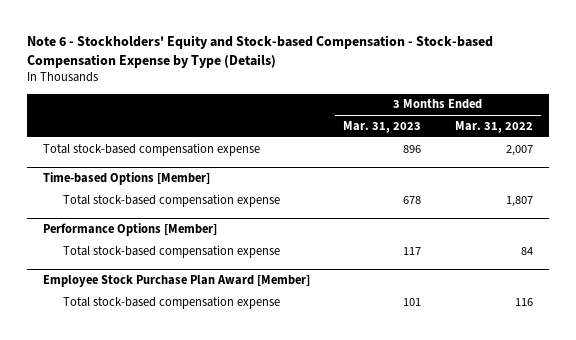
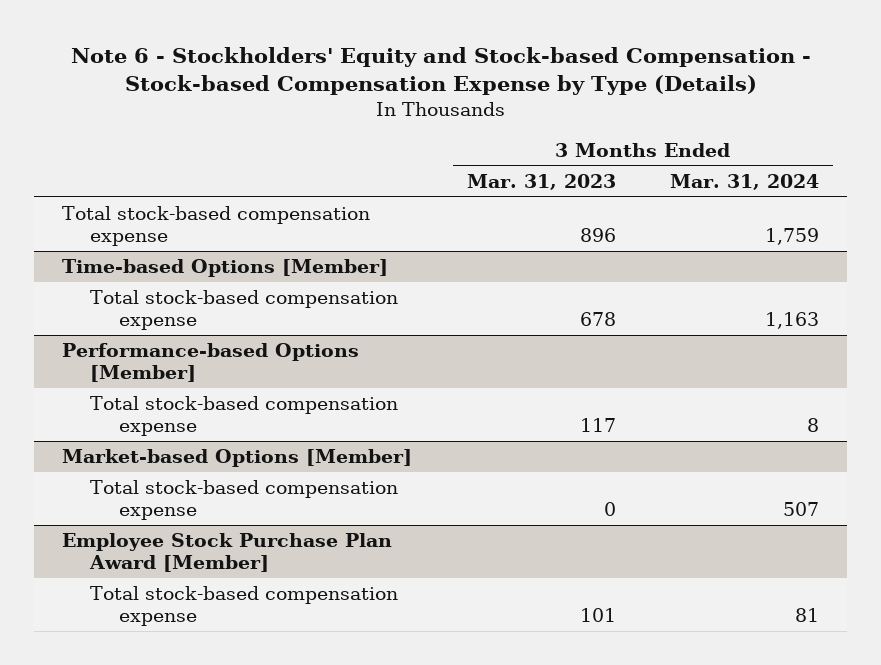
[454,120,533,133] Mar. 31, 2022 -> none
none -> [670,173,820,190] Mar. 31, 2024
[43,223,218,237] Performance Options [Member] -> [61,343,359,383] Performance-based Options [Member]
none -> [61,449,412,468] Market-based Options [Member]
none -> [90,480,399,521] Total stock-based compensation expense

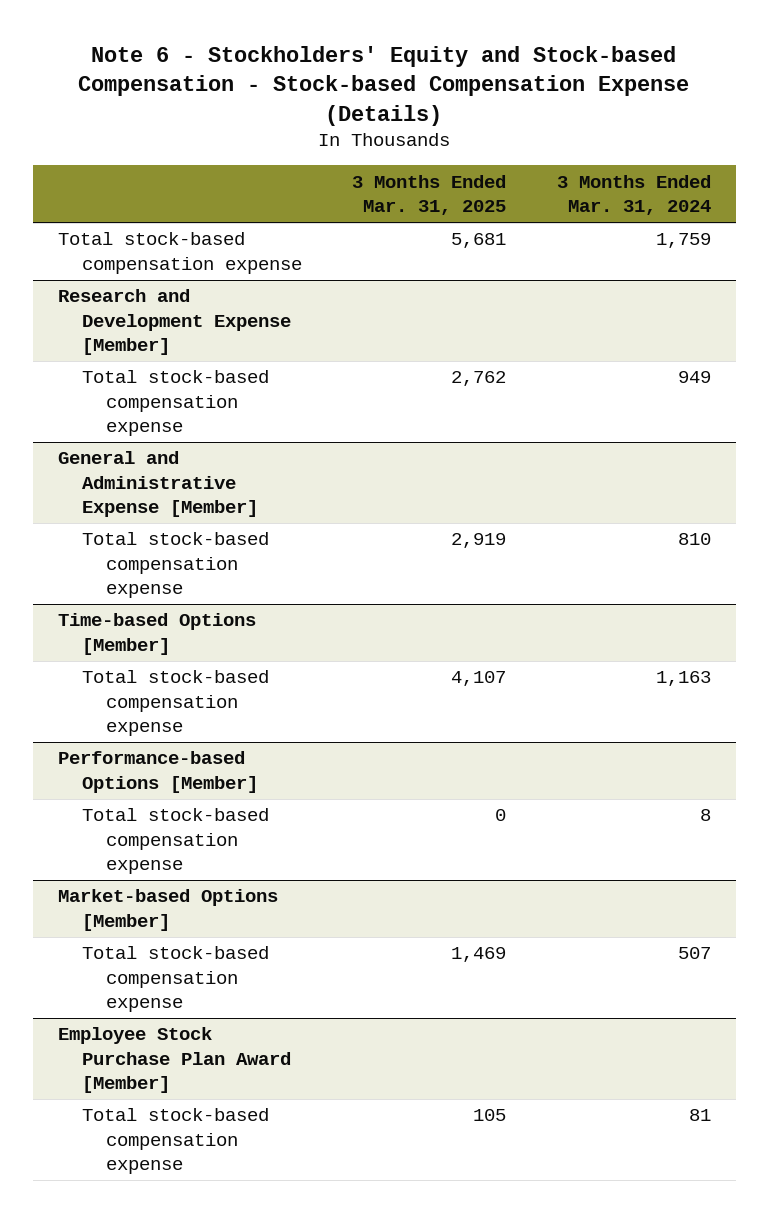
[70,46,811,96] Note 6 - Stockholders' Equity and Stock-based Compensation - Stock-based Compensation Expense by Type (Details) -> [78,45,690,126] Note 6 - Stockholders' Equity and Stock-based Compensation - Stock-based Compensation Expense (Details)
[466,173,616,190] Mar. 31, 2023 -> none
none -> [352,174,507,216] 3 Months Ended Mar. 31, 2025
none -> [57,289,291,356] Research and Development Expense [Member]
none -> [81,370,269,437] Total stock-based compensation expense
none -> [57,451,258,518] General and Administrative Expense [Member]
none -> [81,532,269,599] Total stock-based compensation expense

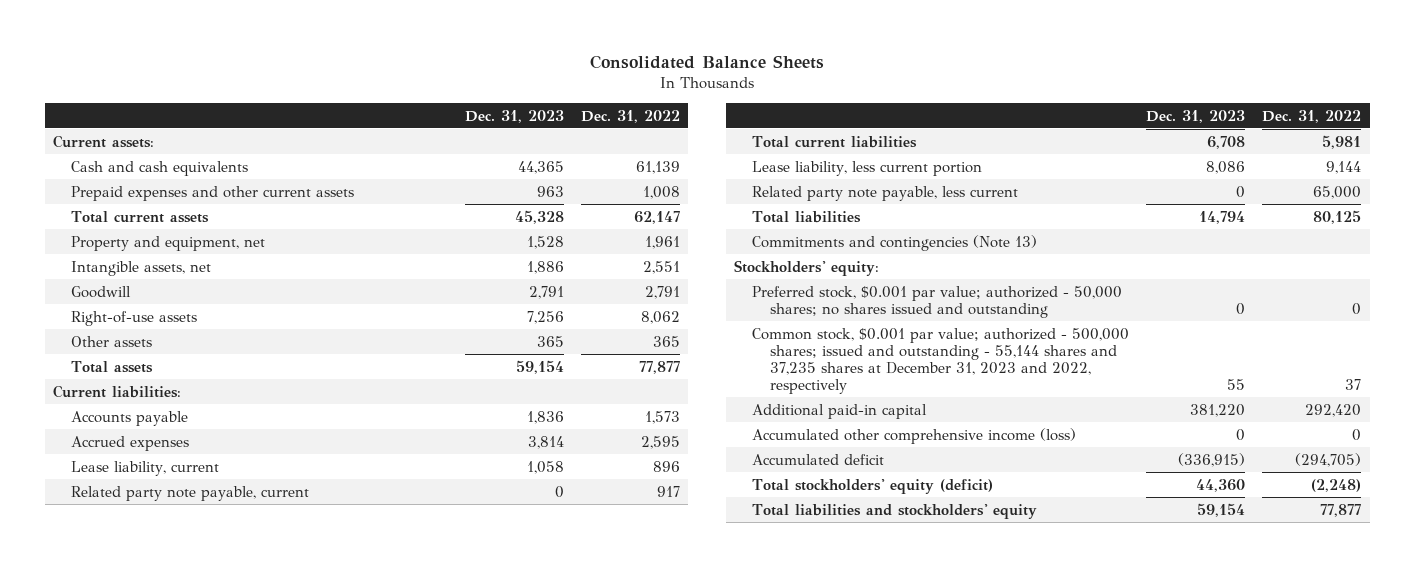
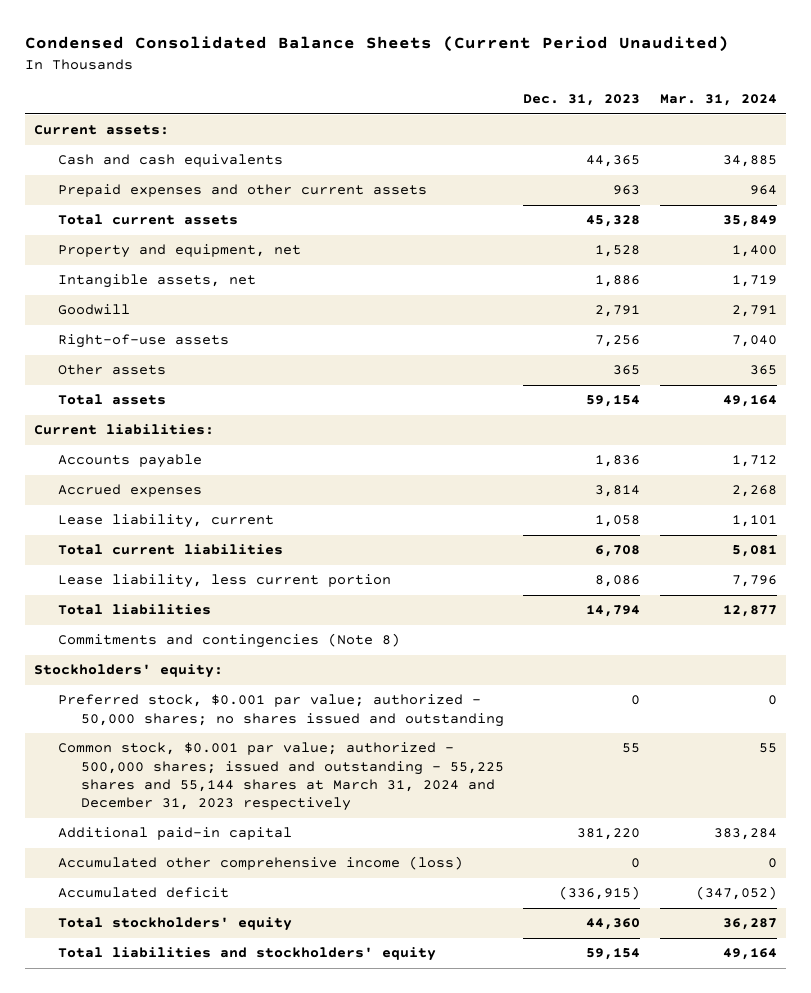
[590,55,825,70] Consolidated Balance Sheets -> [24,36,729,53] Condensed Consolidated Balance Sheets (Current Period Unaudited)
[580,109,680,123] Dec. 31, 2022 -> none
none -> [659,94,777,107] Mar. 31, 2024
[71,485,310,501] Related party note payable, current -> none
[752,185,1019,201] Related party note payable, less current -> none
[752,234,1038,251] Commitments and contingencies (Note 13) -> [57,633,400,649] Commitments and contingencies (Note 8)
[752,327,1130,395] Common stock, $0.001 par value; authorized - 500,000 shares; issued and outstanding - 55,144 shares and 37,235 shares at December 31, 2023 and 2022, respectively -> [57,742,504,812] Common stock, $0.001 par value; authorized - 500,000 shares; issued and outstanding - 55,225 shares and 55,144 shares at March 31, 2024 and December 31, 2023 respectively
[752,478,994,494] Total stockholders' equity (deficit) -> [57,917,292,932] Total stockholders' equity

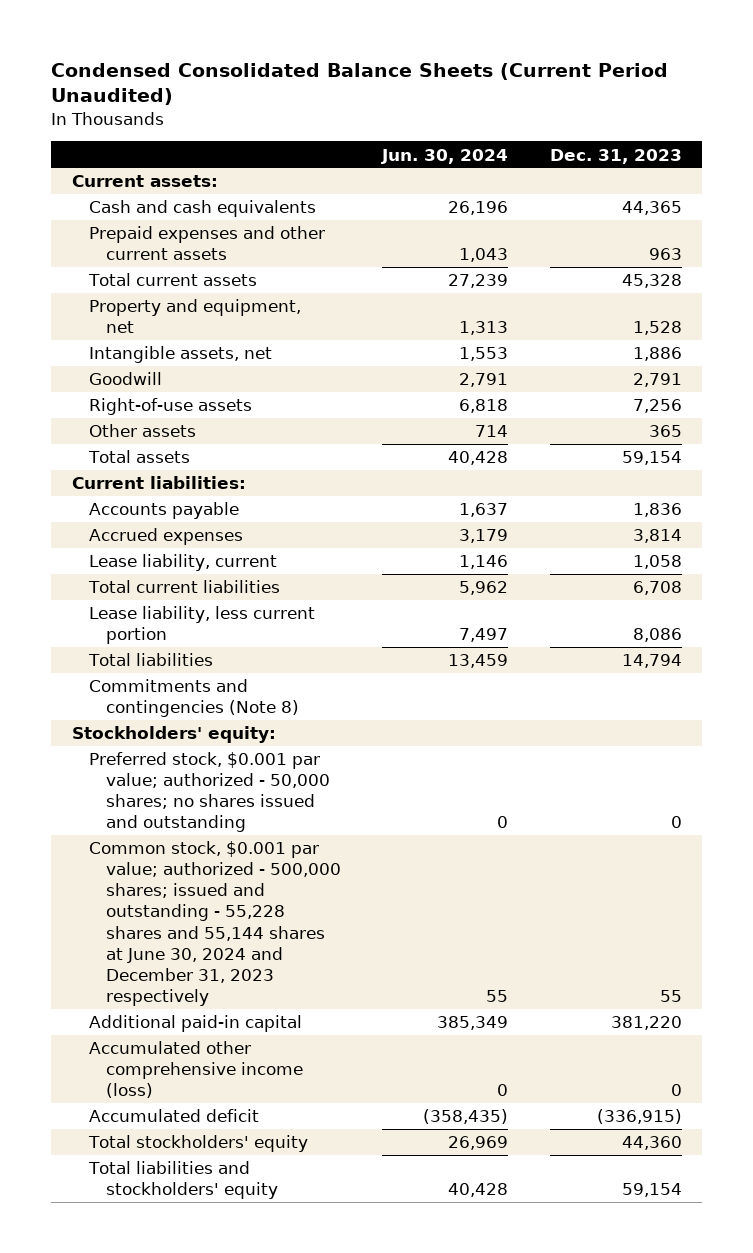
[659,94,777,107] Mar. 31, 2024 -> none
none -> [381,148,509,164] Jun. 30, 2024
[57,742,504,812] Common stock, $0.001 par value; authorized - 500,000 shares; issued and outstanding - 55,225 shares and 55,144 shares at March 31, 2024 and December 31, 2023 respectively -> [88,841,341,1006] Common stock, $0.001 par value; authorized - 500,000 shares; issued and outstanding - 55,228 shares and 55,144 shares at June 30, 2024 and December 31, 2023 respectively

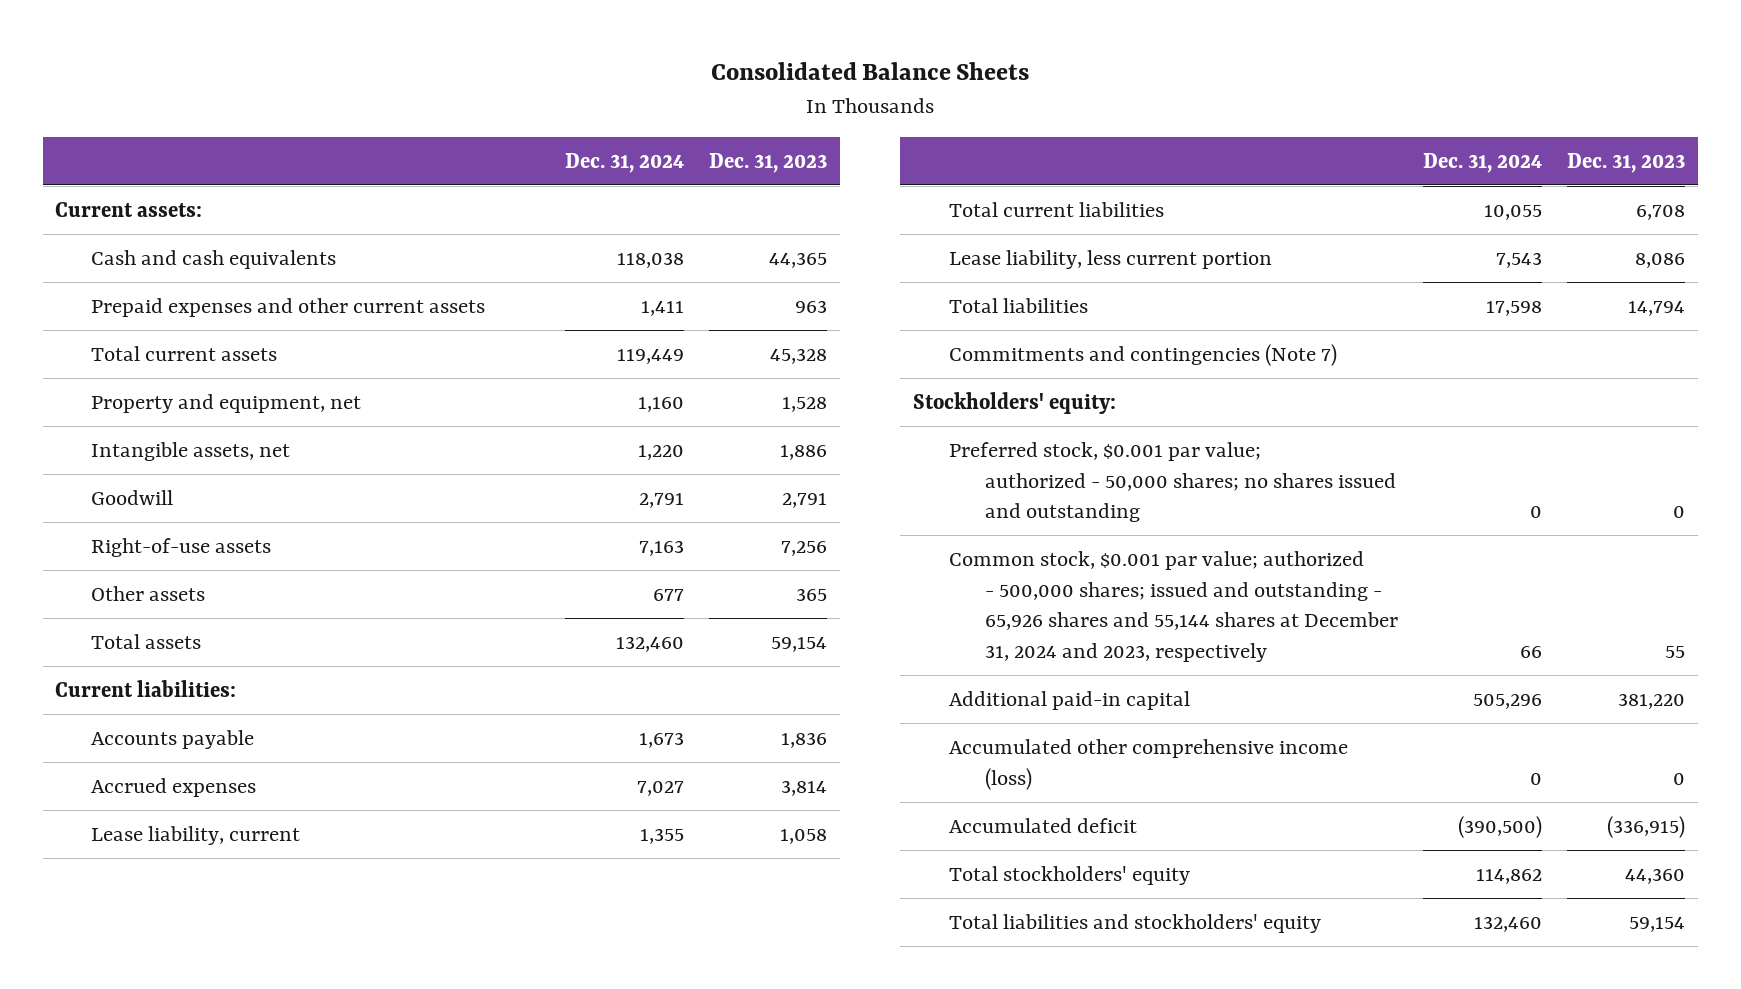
[50,62,668,106] Condensed Consolidated Balance Sheets (Current Period Unaudited) -> [711,62,1030,81] Consolidated Balance Sheets
[381,148,509,164] Jun. 30, 2024 -> none
none -> [565,152,685,173] Dec. 31, 2024
[88,679,299,718] Commitments and contingencies (Note 8) -> [948,343,1337,366] Commitments and contingencies (Note 7)
[88,841,341,1006] Common stock, $0.001 par value; authorized - 500,000 shares; issued and outstanding - 55,228 shares and 55,144 shares at June 30, 2024 and December 31, 2023 respectively -> [948,550,1398,663] Common stock, $0.001 par value; authorized - 500,000 shares; issued and outstanding - 65,926 shares and 55,144 shares at December 31, 2024 and 2023, respectively

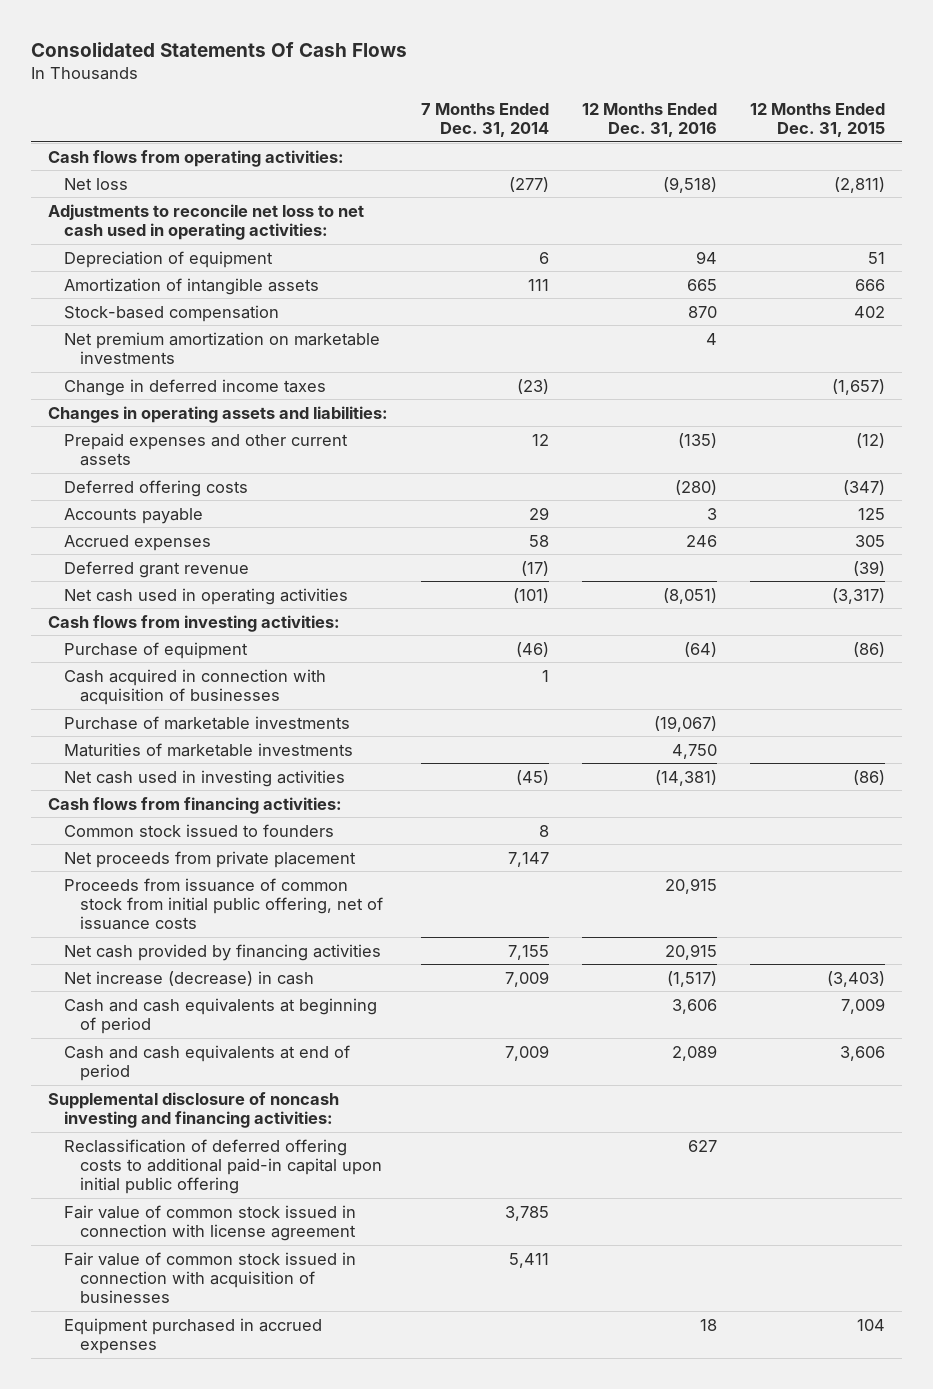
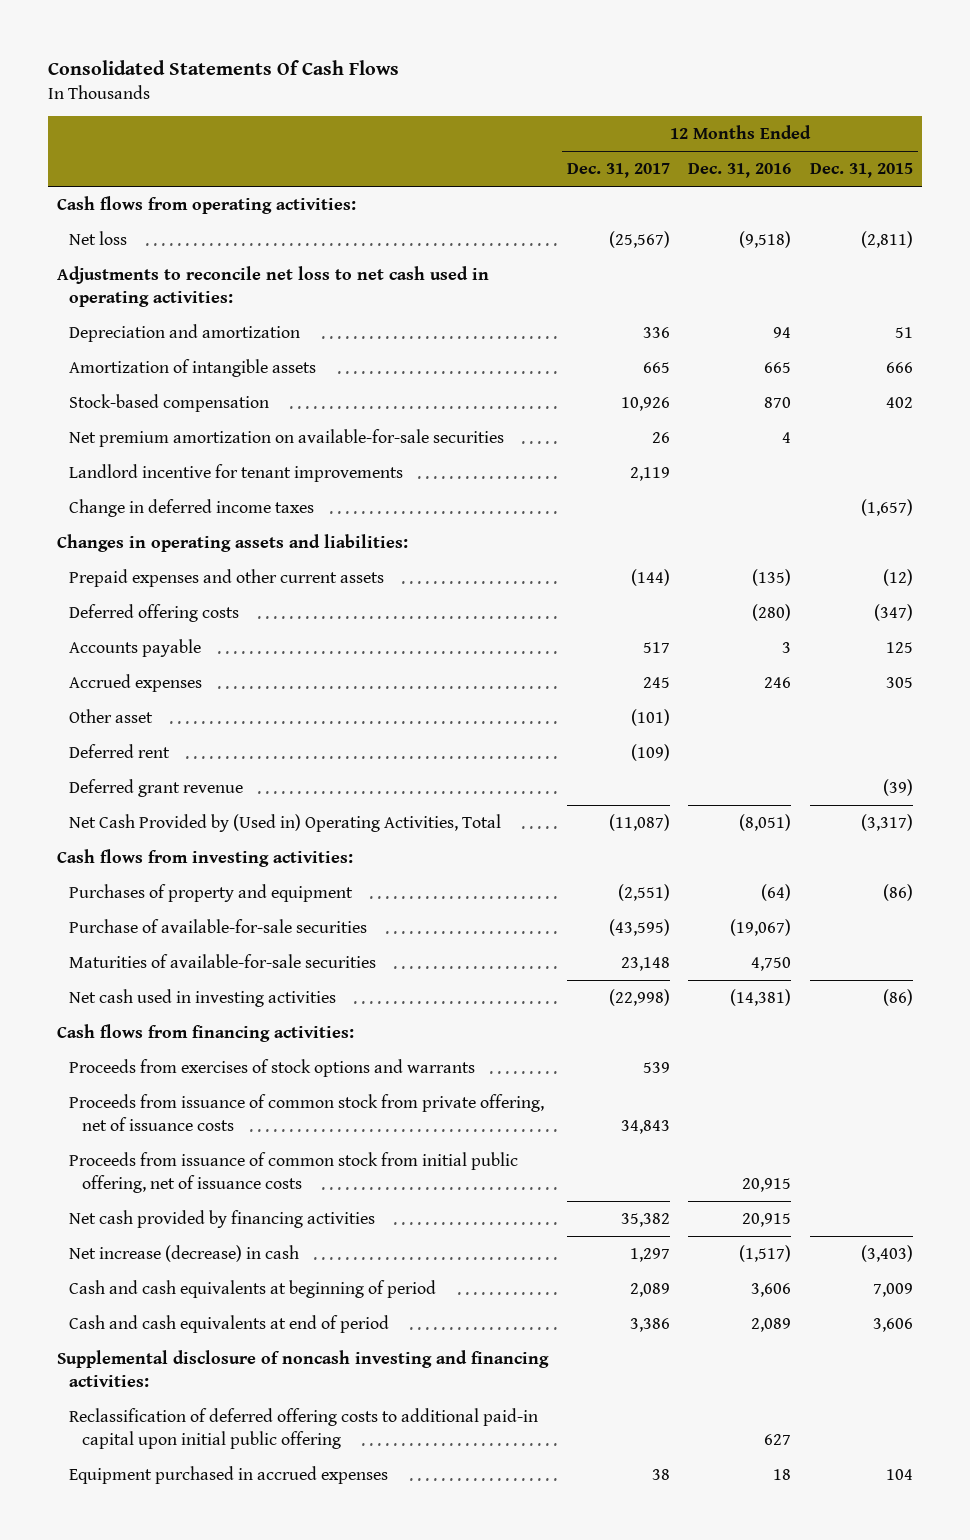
[420,102,549,137] 7 Months Ended Dec. 31, 2014 -> none
none -> [566,163,670,179] Dec. 31, 2017
[63,250,273,268] Depreciation of equipment -> [69,323,301,342] Depreciation and amortization
[63,331,380,364] Net premium amortization on marketable investments -> [69,428,505,447] Net premium amortization on available-for-sale securities
none -> [69,463,404,482] Landlord incentive for tenant improvements
none -> [69,708,154,723] Other asset
none -> [69,743,171,758] Deferred rent
[63,587,348,605] Net cash used in operating activities -> [69,813,502,832] Net Cash Provided by (Used in) Operating Activities, Total
[63,668,326,705] Cash acquired in connection with acquisition of businesses -> none
[63,641,248,659] Purchase of equipment -> [69,883,354,902] Purchases of property and equipment
[63,715,350,730] Purchase of marketable investments -> [69,918,368,933] Purchase of available-for-sale securities
[63,742,353,757] Maturities of marketable investments -> [69,953,377,968] Maturities of available-for-sale securities
[63,823,334,837] Common stock issued to founders -> none
none -> [69,1058,476,1077] Proceeds from exercises of stock options and warrants
[63,850,356,868] Net proceeds from private placement -> [69,1093,545,1131] Proceeds from issuance of common stock from private offering, net of issuance costs
[63,1204,357,1241] Fair value of common stock issued in connection with license agreement -> none
[63,1251,356,1304] Fair value of common stock issued in connection with acquisition of businesses -> none

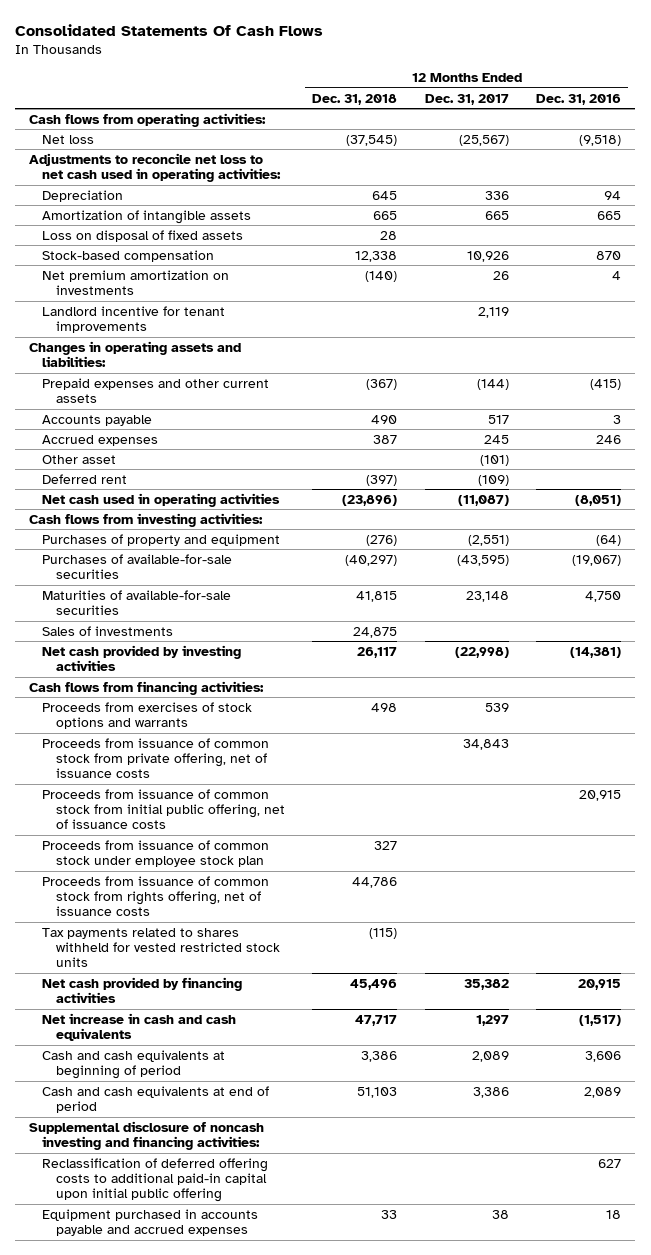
[809,163,913,179] Dec. 31, 2015 -> none
none -> [312,93,398,105] Dec. 31, 2018
[69,323,301,342] Depreciation and amortization -> [42,189,124,202] Depreciation
none -> [42,229,244,242] Loss on disposal of fixed assets
[69,428,505,447] Net premium amortization on available-for-sale securities -> [42,269,230,296] Net premium amortization on investments
[69,498,315,517] Change in deferred income taxes -> none
[69,603,240,622] Deferred offering costs -> none
[752,568,792,586] (135) -> [590,378,622,390] (415)
[69,778,244,797] Deferred grant revenue -> none
[69,813,502,832] Net Cash Provided by (Used in) Operating Activities, Total -> [42,492,281,507] Net cash used in operating activities
[69,918,368,933] Purchase of available-for-sale securities -> [42,553,233,580] Purchases of available-for-sale securities
none -> [42,625,174,636] Sales of investments
[69,988,337,1007] Net cash used in investing activities -> [42,644,242,672] Net cash provided by investing activities
none -> [42,839,270,868] Proceeds from issuance of common stock under employee stock plan
none -> [42,875,270,917] Proceeds from issuance of common stock from rights offering, net of issuance costs
none -> [42,927,280,968] Tax payments related to shares withheld for vested restricted stock units
[69,1244,300,1262] Net increase (decrease) in cash -> [42,1012,237,1042] Net increase in cash and cash equivalents
[69,1465,389,1484] Equipment purchased in accrued expenses -> [42,1208,259,1237] Equipment purchased in accounts payable and accrued expenses

